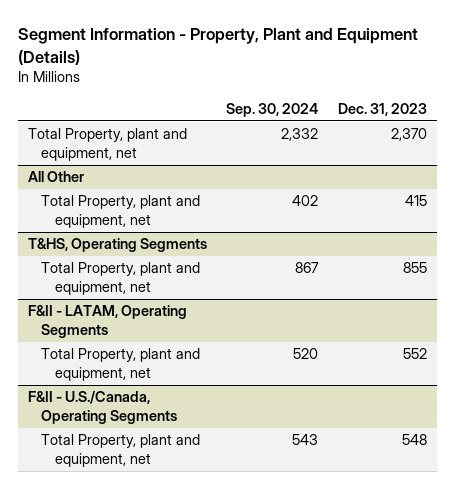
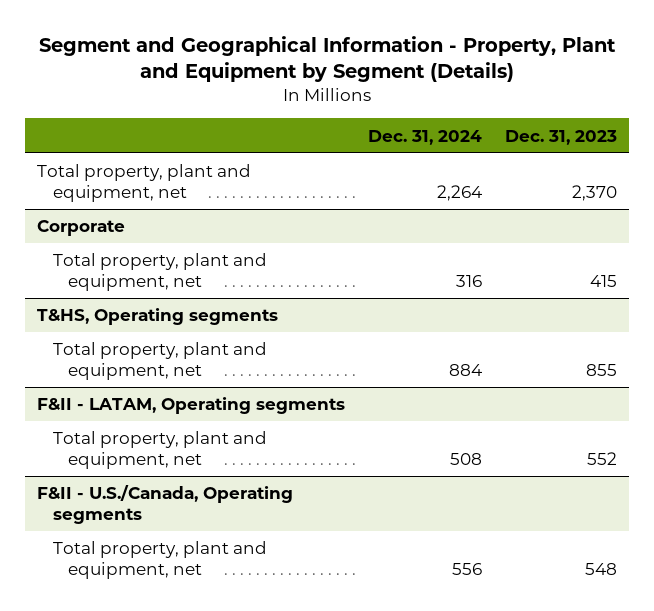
[18,28,419,65] Segment Information - Property, Plant and Equipment (Details) -> [39,35,617,83] Segment and Geographical Information - Property, Plant and Equipment by Segment (Details)
[226,102,319,117] Sep. 30, 2024 -> none
none -> [368,129,483,145] Dec. 31, 2024
[27,171,84,183] All Other -> none
[27,128,187,161] Total Property, plant and equipment, net -> [36,164,251,202] Total property, plant and equipment, net
none -> [36,220,125,237] Corporate
[41,195,201,228] Total Property, plant and equipment, net -> [52,253,267,291] Total property, plant and equipment, net
[27,238,207,253] T&HS, Operating Segments -> [36,308,278,326] T&HS, Operating segments
[41,262,201,295] Total Property, plant and equipment, net -> [52,342,267,380] Total property, plant and equipment, net
[27,305,187,338] F&II - LATAM, Operating Segments -> [36,397,345,415] F&II - LATAM, Operating segments
[41,348,201,381] Total Property, plant and equipment, net -> [52,431,267,469] Total property, plant and equipment, net
[27,391,178,424] F&II - U.S./Canada, Operating Segments -> [36,485,293,524] F&II - U.S./Canada, Operating segments
[41,434,201,467] Total Property, plant and equipment, net -> [52,541,267,579] Total property, plant and equipment, net

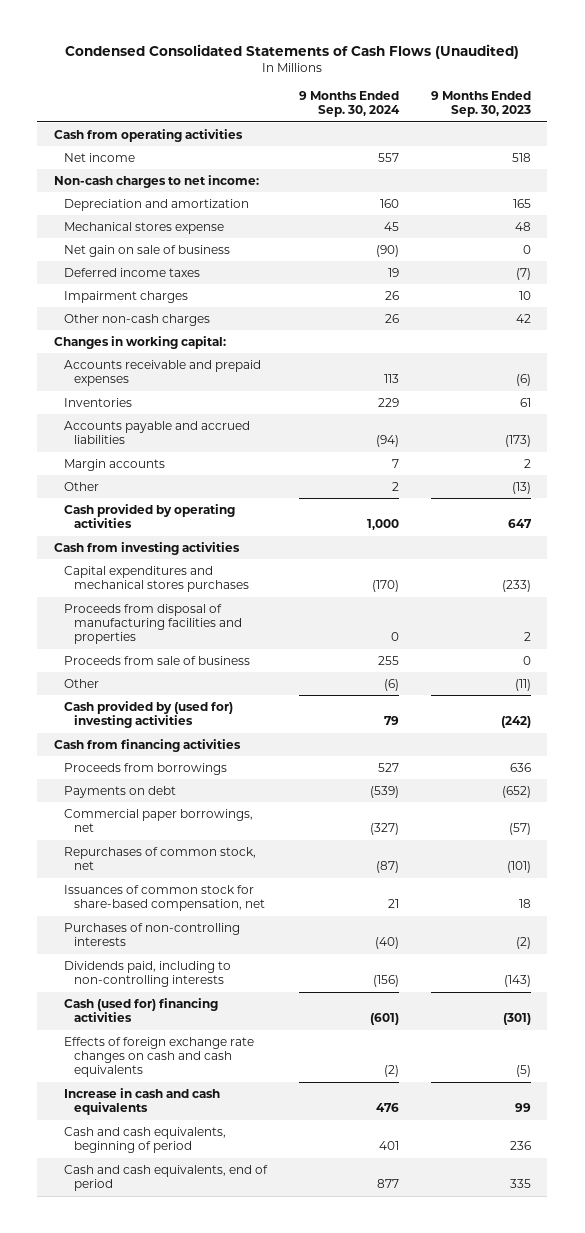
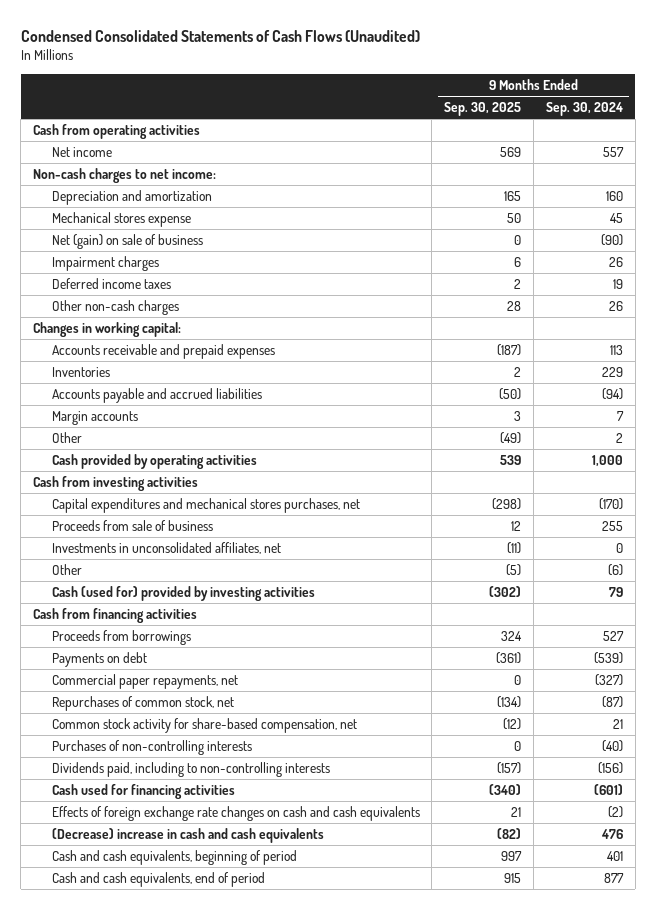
[431,90,532,117] 9 Months Ended Sep. 30, 2023 -> none
none -> [444,102,522,117] Sep. 30, 2025
[63,244,230,257] Net gain on sale of business -> [51,234,203,250] Net (gain) on sale of business
[63,267,200,277] Deferred income taxes -> [51,278,171,290] Deferred income taxes
[63,603,242,645] Proceeds from disposal of manufacturing facilities and properties -> none
[63,565,249,593] Capital expenditures and mechanical stores purchases -> [51,498,360,514] Capital expenditures and mechanical stores purchases, net
none -> [51,542,281,555] Investments in unconsolidated affiliates, net
[63,700,233,729] Cash provided by (used for) investing activities -> [51,586,315,602] Cash (used for) provided by investing activities
[63,808,253,833] Commercial paper borrowings, net -> [51,674,238,690] Commercial paper repayments, net
[63,884,265,912] Issuances of common stock for share-based compensation, net -> [51,718,357,734] Common stock activity for share-based compensation, net
[63,997,218,1023] Cash (used for) financing activities -> [51,784,235,800] Cash used for financing activities
[63,1087,220,1116] Increase in cash and cash equivalents -> [51,828,324,844] (Decrease) increase in cash and cash equivalents

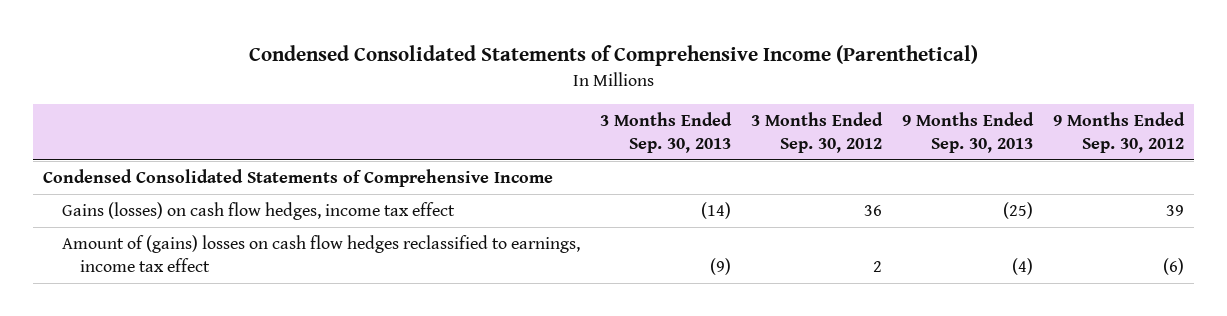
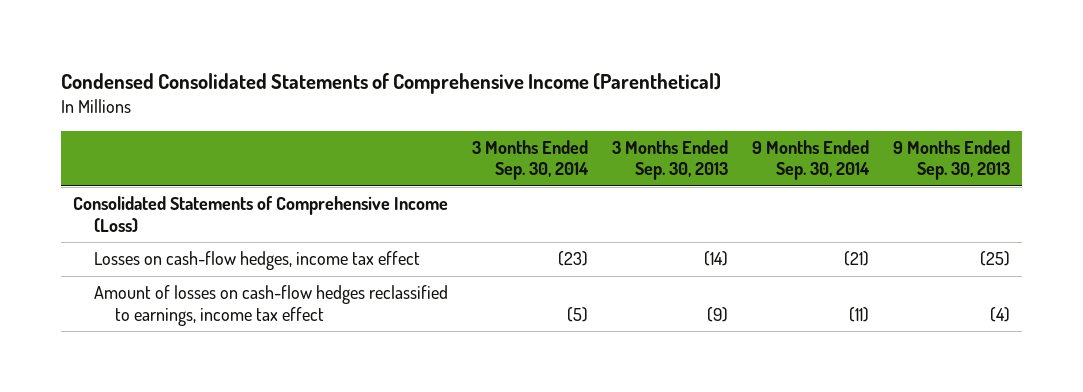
[750,111,883,154] 3 Months Ended Sep. 30, 2012 -> none
[1053,111,1186,154] 9 Months Ended Sep. 30, 2012 -> none
none -> [471,140,589,181] 3 Months Ended Sep. 30, 2014
none -> [751,140,870,181] 9 Months Ended Sep. 30, 2014
[42,169,553,188] Condensed Consolidated Statements of Comprehensive Income -> [72,196,448,233] Consolidated Statements of Comprehensive Income (Loss)
[61,202,455,221] Gains (losses) on cash flow hedges, income tax effect -> [93,251,420,271] Losses on cash-flow hedges, income tax effect
[61,235,580,273] Amount of (gains) losses on cash flow hedges reclassified to earnings, income tax effect -> [93,285,448,326] Amount of losses on cash-flow hedges reclassified to earnings, income tax effect

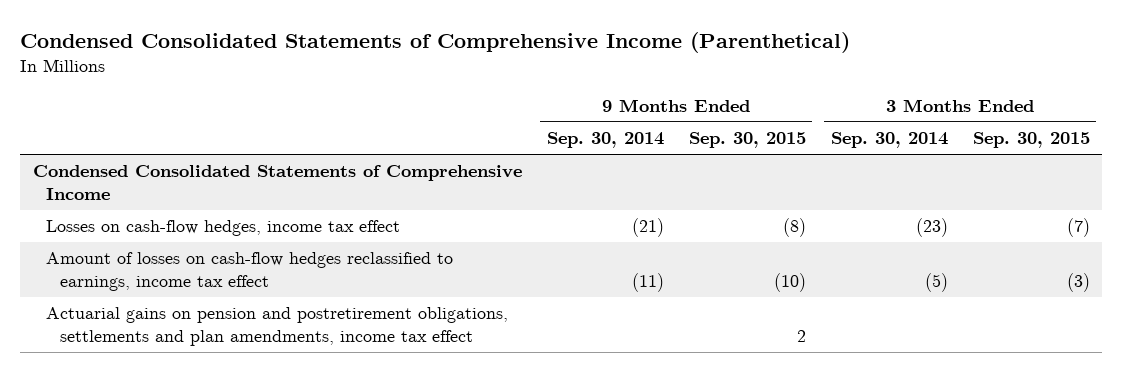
[611,140,728,181] 3 Months Ended Sep. 30, 2013 -> none
[892,140,1010,181] 9 Months Ended Sep. 30, 2013 -> none
none -> [688,132,806,149] Sep. 30, 2015
none -> [972,132,1090,149] Sep. 30, 2015
[72,196,448,233] Consolidated Statements of Comprehensive Income (Loss) -> [32,165,522,200] Condensed Consolidated Statements of Comprehensive Income
none -> [46,307,509,346] Actuarial gains on pension and postretirement obligations, settlements and plan amendments, income tax effect

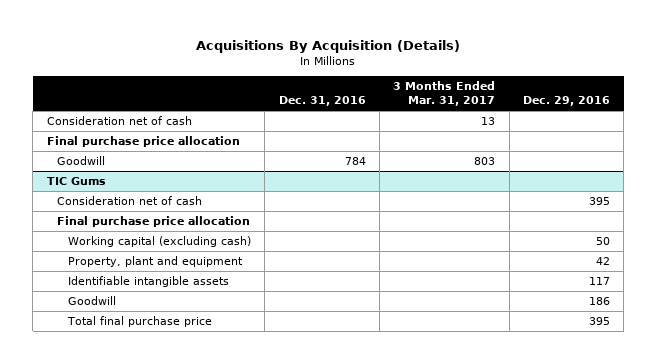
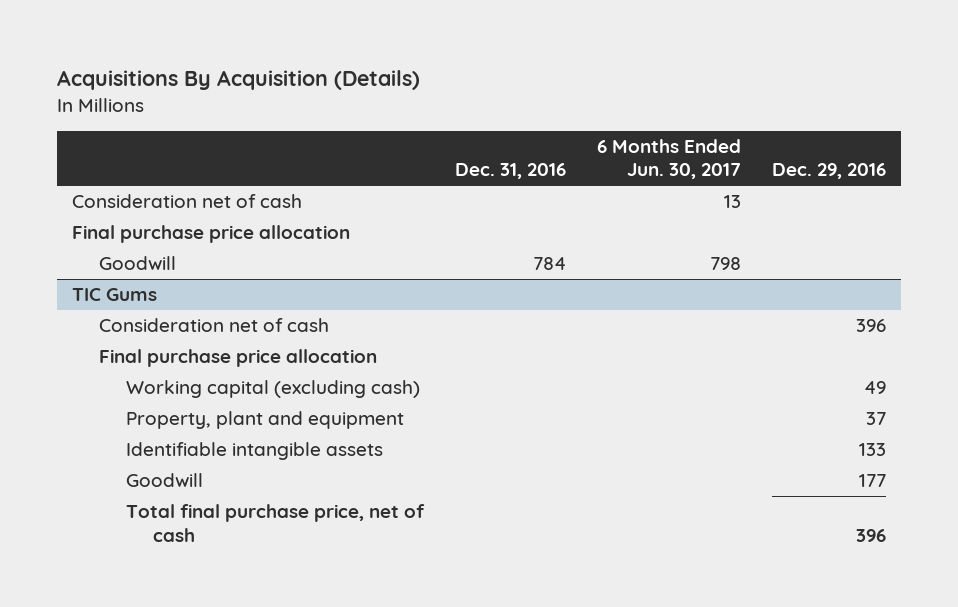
[393,81,496,107] 3 Months Ended Mar. 31, 2017 -> none
none -> [597,138,742,180] 6 Months Ended Jun. 30, 2017
[589,197,611,206] 395 -> [856,319,887,333] 396
[596,237,611,246] 50 -> [864,381,887,395] 49
[596,257,611,266] 42 -> [866,412,887,426] 37
[589,277,611,286] 117 -> [859,443,887,457] 133
[589,297,611,306] 186 -> [859,474,887,488] 177
[66,316,212,328] Total final purchase price -> [126,504,426,542] Total final purchase price, net of cash
[589,317,611,326] 395 -> [856,528,887,542] 396

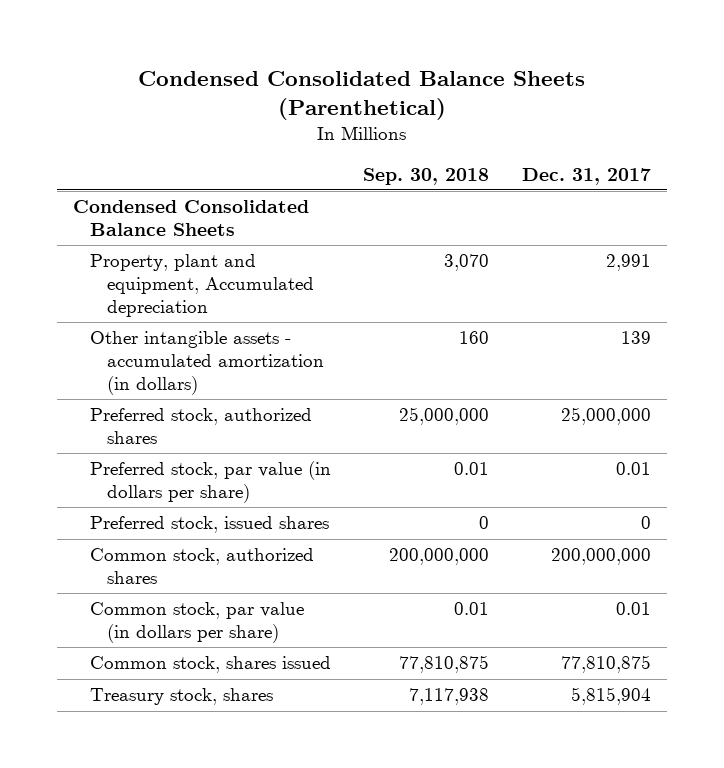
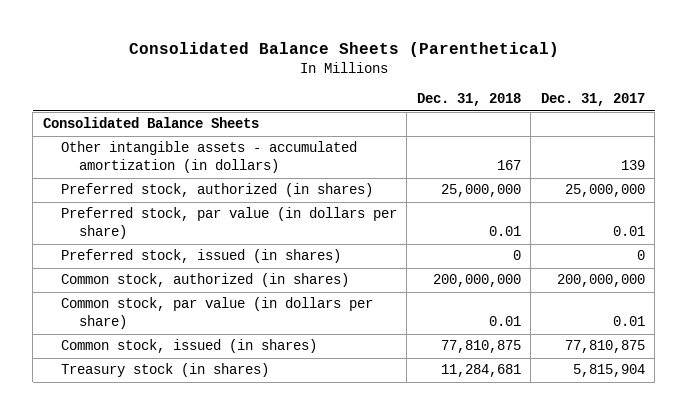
[137,70,585,120] Condensed Consolidated Balance Sheets (Parenthetical) -> [128,42,559,58] Consolidated Balance Sheets (Parenthetical)
[363,167,490,185] Sep. 30, 2018 -> none
none -> [416,93,521,107] Dec. 31, 2018
[90,254,315,317] Property, plant and equipment, Accumulated depreciation -> none
[72,200,309,236] Condensed Consolidated Balance Sheets -> [42,117,259,129] Consolidated Balance Sheets
[90,408,313,444] Preferred stock, authorized shares -> [60,183,373,198] Preferred stock, authorized (in shares)
[90,516,330,534] Preferred stock, issued shares -> [60,249,341,264] Preferred stock, issued (in shares)
[90,548,315,584] Common stock, authorized shares -> [60,273,349,288] Common stock, authorized (in shares)
[90,656,332,674] Common stock, shares issued -> [60,339,317,354] Common stock, issued (in shares)
[90,688,274,706] Treasury stock, shares -> [60,363,269,378] Treasury stock (in shares)

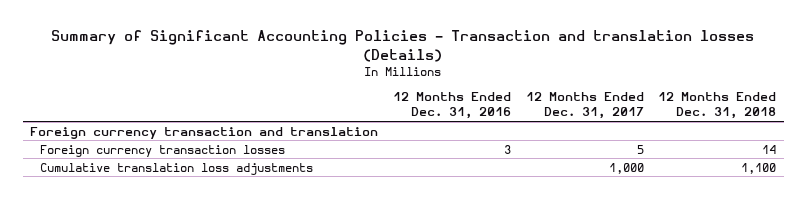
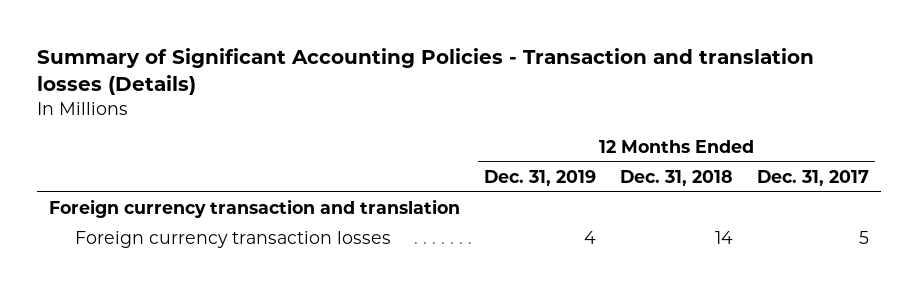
[392,92,511,120] 12 Months Ended Dec. 31, 2016 -> none
none -> [484,169,597,186] Dec. 31, 2019
[40,162,314,175] Cumulative translation loss adjustments -> none

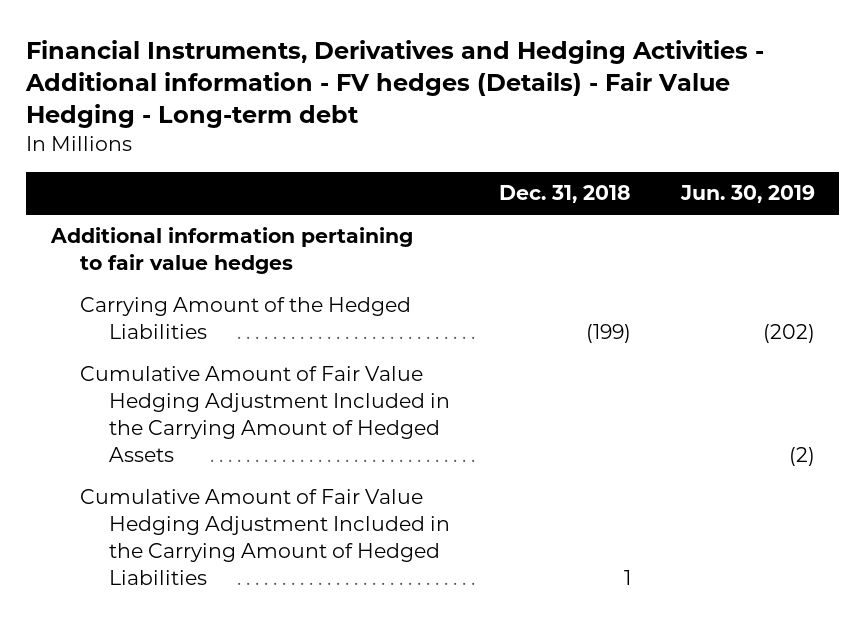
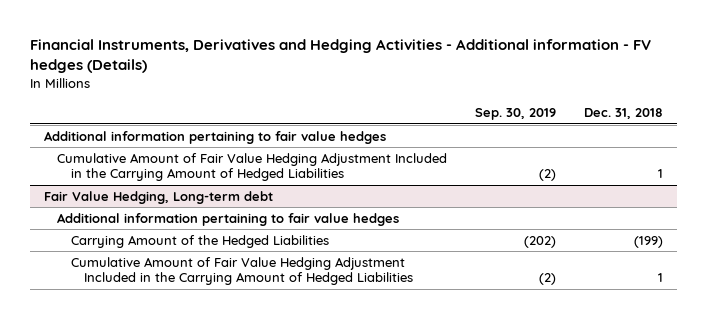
[25,39,765,128] Financial Instruments, Derivatives and Hedging Activities - Additional information - FV hedges (Details) - Fair Value Hedging - Long-term debt -> [29,39,651,74] Financial Instruments, Derivatives and Hedging Activities - Additional information - FV hedges (Details)
[679,185,815,204] Jun. 30, 2019 -> none
none -> [475,108,557,121] Sep. 30, 2019
none -> [57,152,448,182] Cumulative Amount of Fair Value Hedging Adjustment Included in the Carrying Amount of Hedged Liabilities
none -> [43,190,273,204] Fair Value Hedging, Long-term debt
none -> [57,212,400,226] Additional information pertaining to fair value hedges
[80,366,451,463] Cumulative Amount of Fair Value Hedging Adjustment Included in the Carrying Amount of Hedged Assets -> none

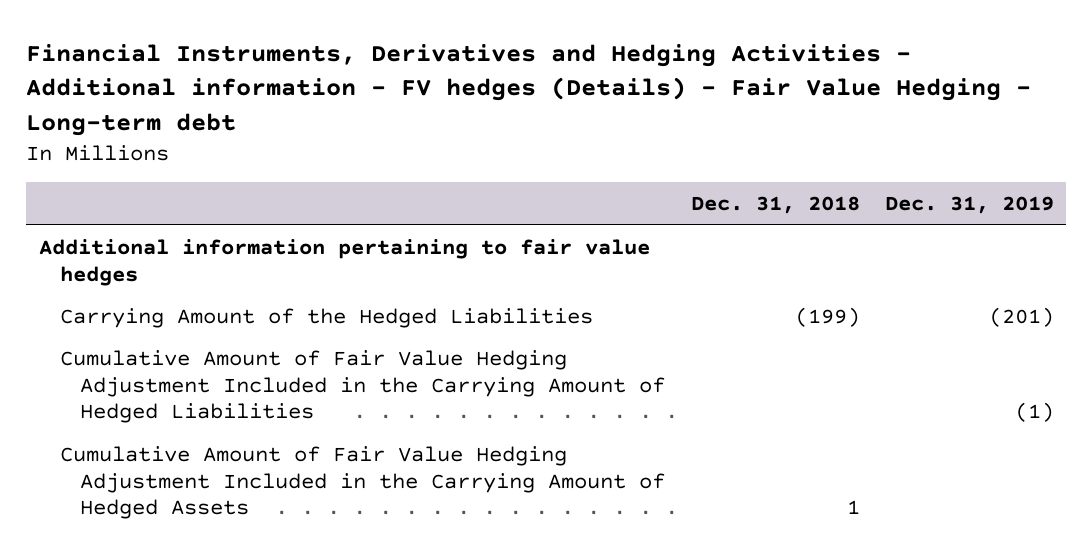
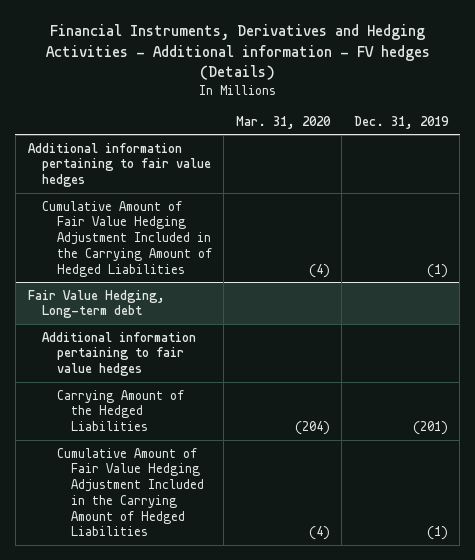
[26,43,1032,136] Financial Instruments, Derivatives and Hedging Activities - Additional information - FV hedges (Details) - Fair Value Hedging - Long-term debt -> [45,24,430,81] Financial Instruments, Derivatives and Hedging Activities - Additional information - FV hedges (Details)
[690,195,860,214] Dec. 31, 2018 -> none
none -> [235,115,331,129] Mar. 31, 2020
none -> [42,200,212,277] Cumulative Amount of Fair Value Hedging Adjustment Included in the Carrying Amount of Hedged Liabilities
none -> [27,289,165,319] Fair Value Hedging, Long-term debt
none -> [42,331,197,377] Additional information pertaining to fair value hedges
[59,445,666,520] Cumulative Amount of Fair Value Hedging Adjustment Included in the Carrying Amount of Hedged Assets -> none

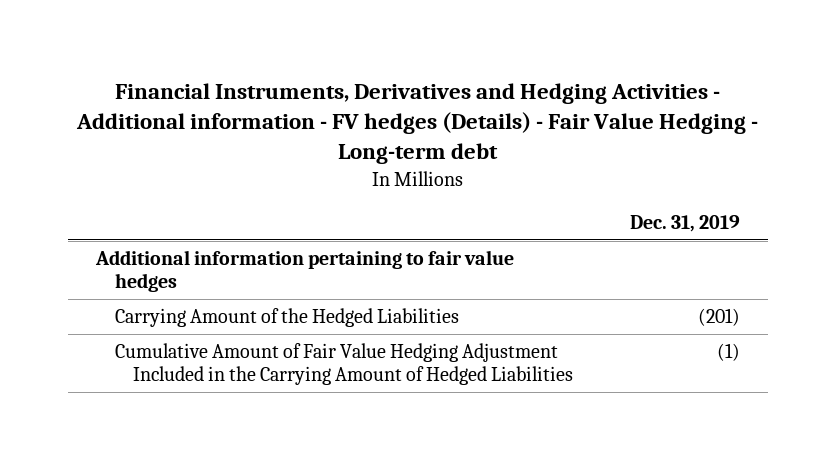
[45,24,430,81] Financial Instruments, Derivatives and Hedging Activities - Additional information - FV hedges (Details) -> [76,82,759,165] Financial Instruments, Derivatives and Hedging Activities - Additional information - FV hedges (Details) - Fair Value Hedging - Long-term debt
[235,115,331,129] Mar. 31, 2020 -> none
[42,200,212,277] Cumulative Amount of Fair Value Hedging Adjustment Included in the Carrying Amount of Hedged Liabilities -> none
[27,289,165,319] Fair Value Hedging, Long-term debt -> none
[42,331,197,377] Additional information pertaining to fair value hedges -> none

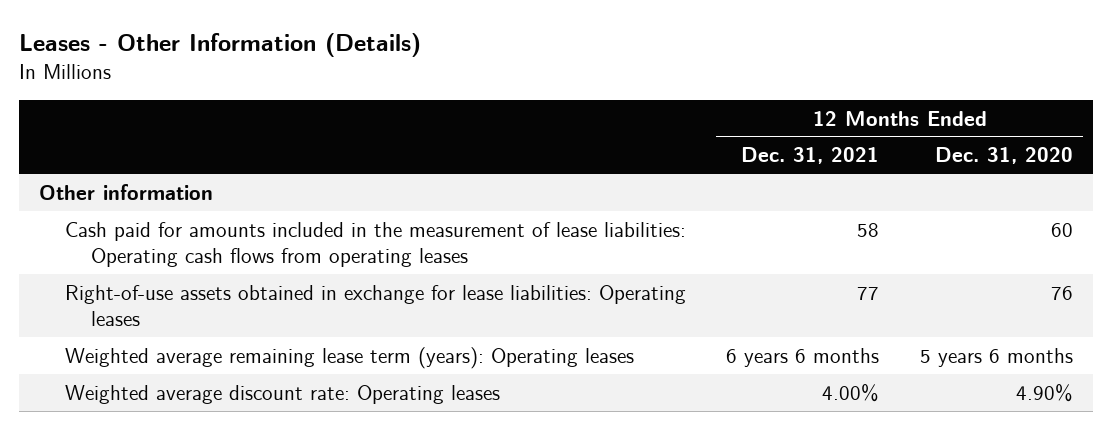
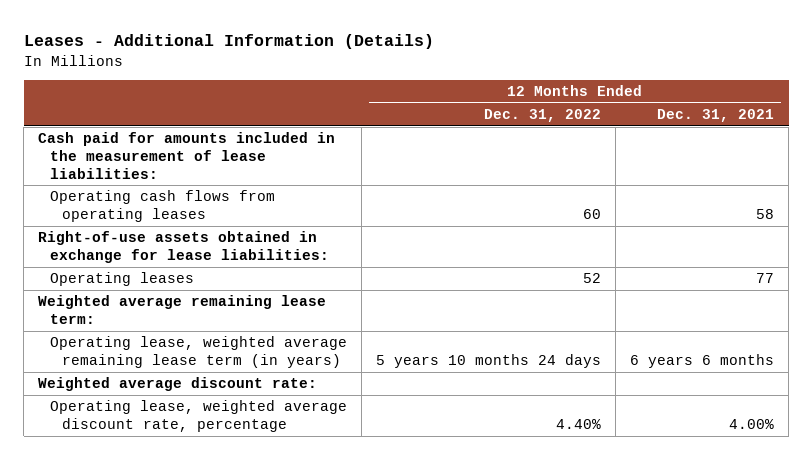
[18,32,421,57] Leases - Other Information (Details) -> [23,34,434,50] Leases - Additional Information (Details)
[934,147,1073,165] Dec. 31, 2020 -> none
none -> [484,108,602,122] Dec. 31, 2022
[38,183,213,200] Other information -> none
none -> [38,132,336,179] Cash paid for amounts included in the measurement of lease liabilities:
[64,221,686,268] Cash paid for amounts included in the measurement of lease liabilities: Operating cash flows from operating leases -> [49,190,275,222] Operating cash flows from operating leases
none -> [38,231,329,263] Right-of-use assets obtained in exchange for lease liabilities:
[64,284,686,327] Right-of-use assets obtained in exchange for lease liabilities: Operating leases -> [49,272,194,287] Operating leases
none -> [38,295,327,324] Weighted average remaining lease term:
[64,346,634,369] Weighted average remaining lease term (years): Operating leases -> [49,336,347,368] Operating lease, weighted average remaining lease term (in years)
none -> [38,377,318,392] Weighted average discount rate:
[64,384,500,404] Weighted average discount rate: Operating leases -> [49,400,347,432] Operating lease, weighted average discount rate, percentage

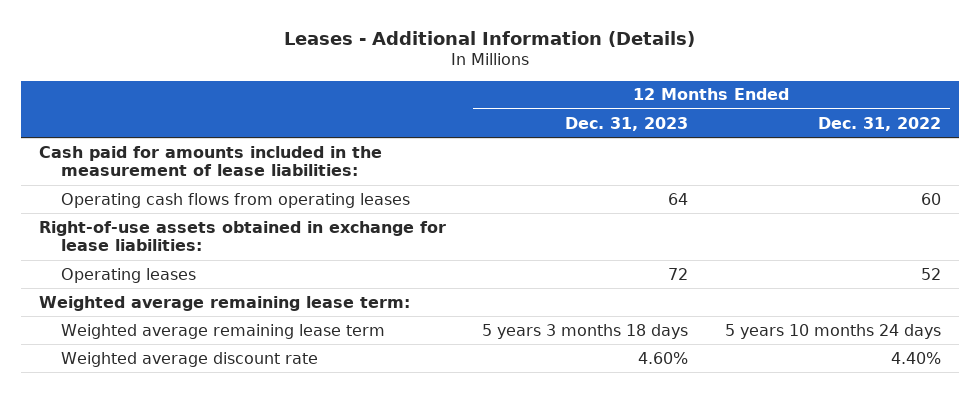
[657,108,775,122] Dec. 31, 2021 -> none
none -> [565,116,689,131] Dec. 31, 2023
[38,377,318,392] Weighted average discount rate: -> none
[49,336,347,368] Operating lease, weighted average remaining lease term (in years) -> [61,323,386,339] Weighted average remaining lease term
[49,400,347,432] Operating lease, weighted average discount rate, percentage -> [61,351,319,367] Weighted average discount rate

